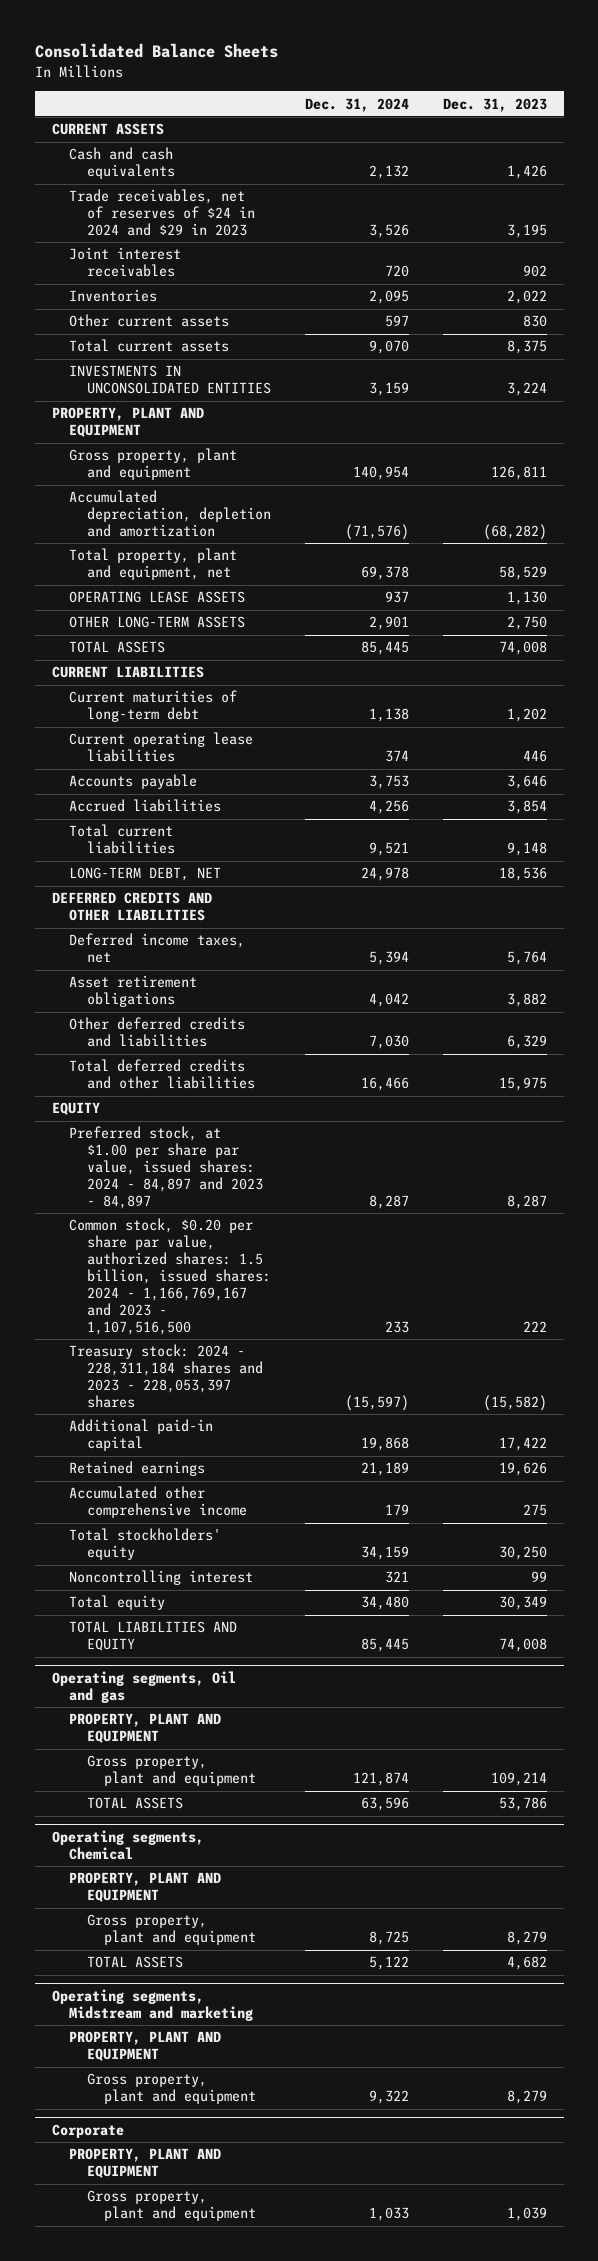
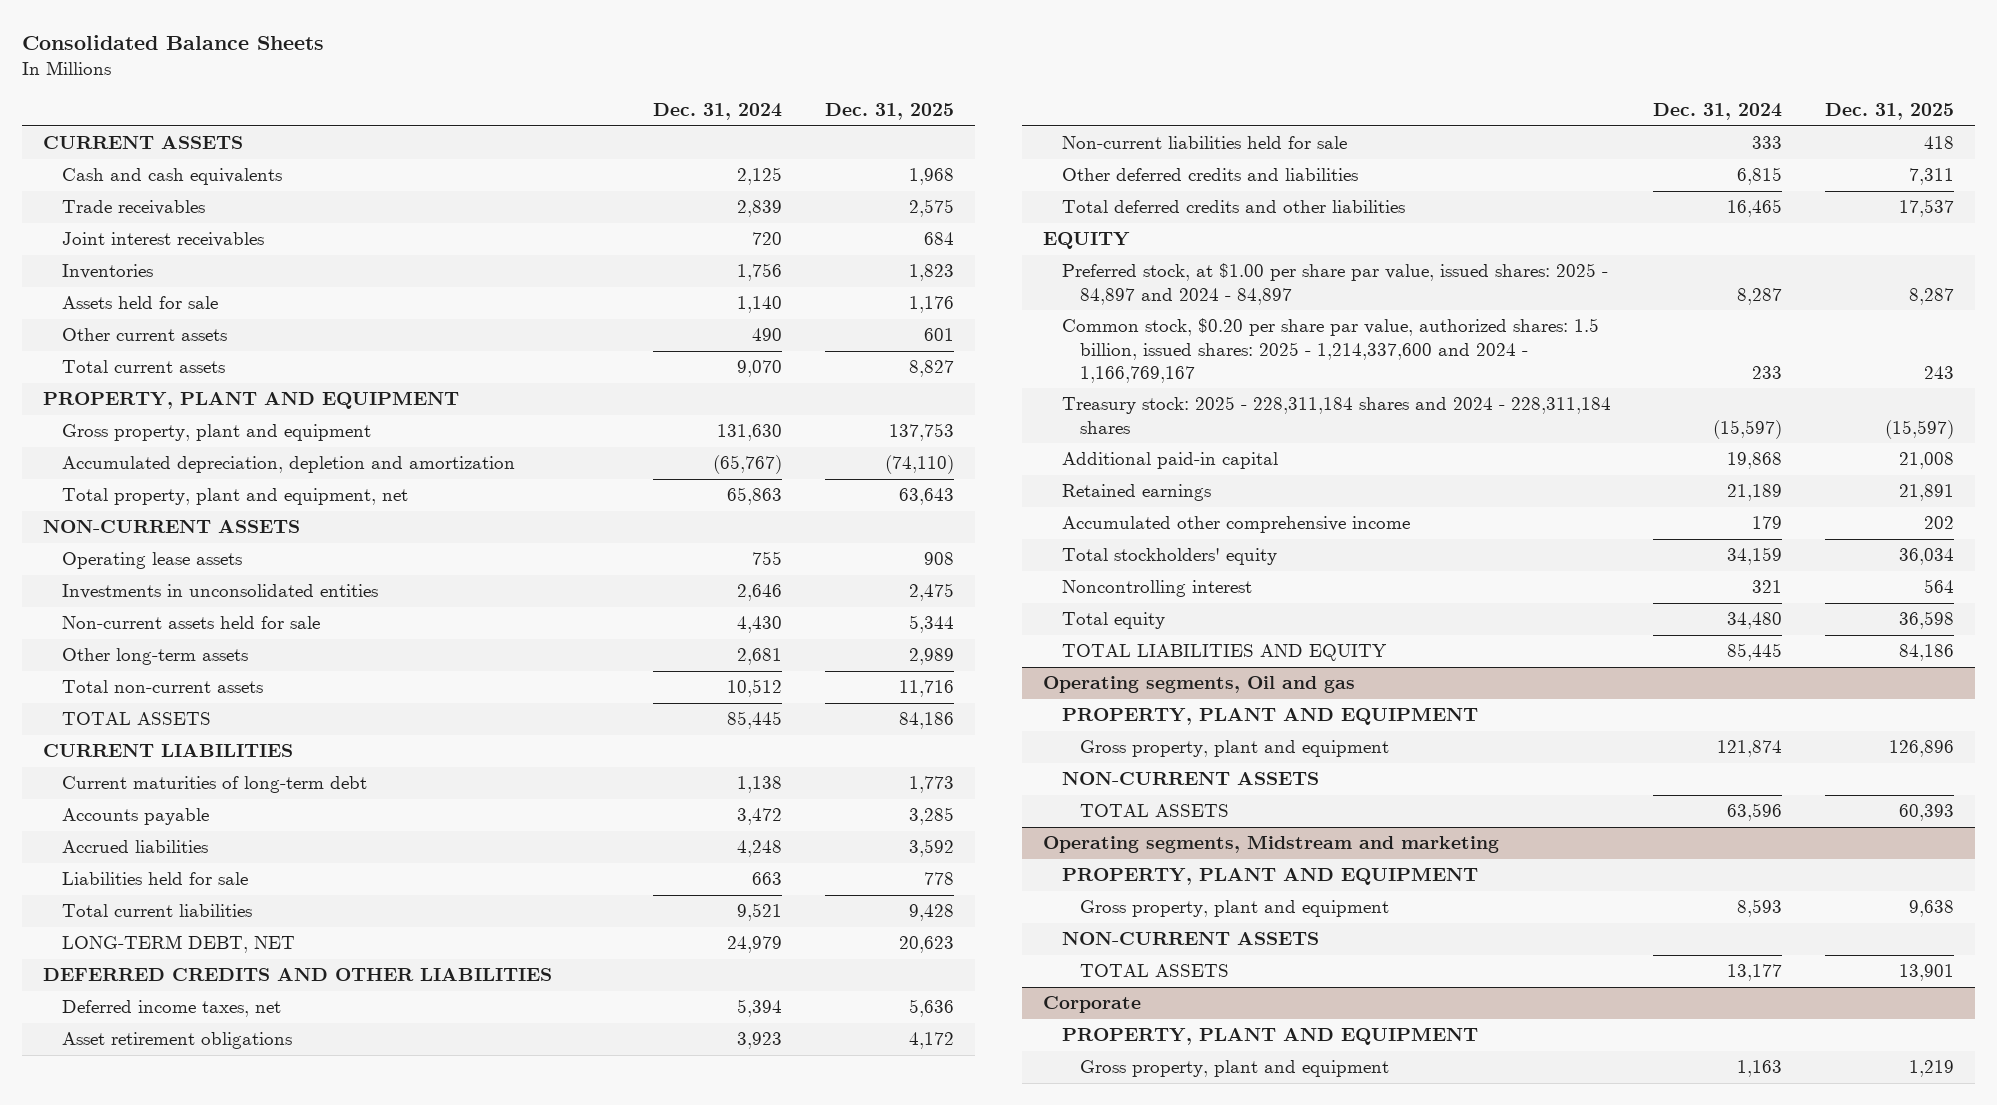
[442,97,547,112] Dec. 31, 2023 -> none
none -> [825,103,955,121] Dec. 31, 2025
[69,189,255,237] Trade receivables, net of reserves of $24 in 2024 and $29 in 2023 -> none
[368,165,409,180] 2,132 -> [737,167,783,186] 2,125
none -> [61,200,205,216] Trade receivables
[368,290,409,305] 2,095 -> [737,263,783,282] 1,756
none -> [61,296,218,310] Assets held for sale
[384,315,409,328] 597 -> [752,328,783,342] 490
[69,365,271,395] INVESTMENTS IN UNCONSOLIDATED ENTITIES -> none
[352,466,409,481] 140,954 -> [717,424,783,442] 131,630
[344,524,409,541] (71,576) -> [713,455,783,475] (65,767)
[360,566,409,581] 69,378 -> [727,487,783,506] 65,863
none -> [43,520,301,534] NON-CURRENT ASSETS
[69,591,246,604] OPERATING LEASE ASSETS -> [61,552,242,570] Operating lease assets
[384,591,409,604] 937 -> [752,551,783,566] 755
none -> [61,584,378,600] Investments in unconsolidated entities
none -> [61,616,320,630] Non-current assets held for sale
[69,616,246,629] OTHER LONG-TERM ASSETS -> [61,648,248,666] Other long-term assets
[368,616,409,631] 2,901 -> [737,648,783,666] 2,681
none -> [61,680,263,694] Total non-current assets
[69,732,254,763] Current operating lease liabilities -> none
[368,775,409,790] 3,753 -> [737,808,783,826] 3,472
[368,800,409,815] 4,256 -> [737,840,783,858] 4,248
none -> [61,872,248,886] Liabilities held for sale
[360,867,409,882] 24,978 -> [727,936,783,954] 24,979
[368,993,409,1008] 4,042 -> [737,1032,783,1050] 3,923
none -> [1061,136,1347,150] Non-current liabilities held for sale
[368,1035,409,1050] 7,030 -> [1737,167,1783,186] 6,815
[360,1077,409,1092] 16,466 -> [1727,199,1783,218] 16,465
[69,1126,263,1209] Preferred stock, at $1.00 per share par value, issued shares: 2024 - 84,897 and 2023 - 84,897 -> [1061,263,1608,305] Preferred stock, at $1.00 per share par value, issued shares: 2025 - 84,897 and 2024 - 84,897
[69,1218,271,1335] Common stock, $0.20 per share par value, authorized shares: 1.5 billion, issued shares: 2024 - 1,166,769,167 and 2023 - 1,107,516,500 -> [1061,318,1599,383] Common stock, $0.20 per share par value, authorized shares: 1.5 billion, issued shares: 2025 - 1,214,337,600 and 2024 - 1,166,769,167
[69,1344,263,1409] Treasury stock: 2024 - 228,311,184 shares and 2023 - 228,053,397 shares -> [1061,396,1611,434] Treasury stock: 2025 - 228,311,184 shares and 2024 - 228,311,184 shares
none -> [1061,772,1319,786] NON-CURRENT ASSETS
[51,1829,204,1860] Operating segments, Chemical -> none
[69,1872,222,1903] PROPERTY, PLANT AND EQUIPMENT -> none
[86,1914,257,1946] Gross property, plant and equipment -> none
[86,1956,183,1969] TOTAL ASSETS -> none
[368,2090,409,2105] 9,322 -> [1737,899,1783,918] 8,593
none -> [1061,932,1319,946] NON-CURRENT ASSETS
none -> [1080,964,1230,978] TOTAL ASSETS
[368,2207,409,2222] 1,033 -> [1737,1060,1783,1078] 1,163

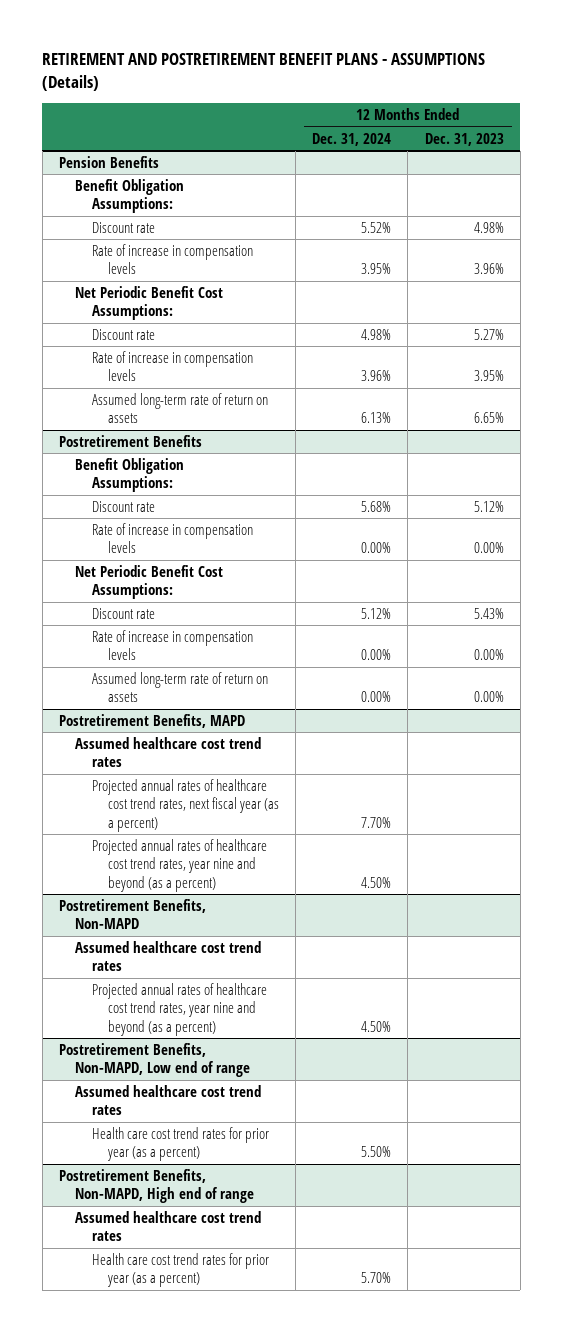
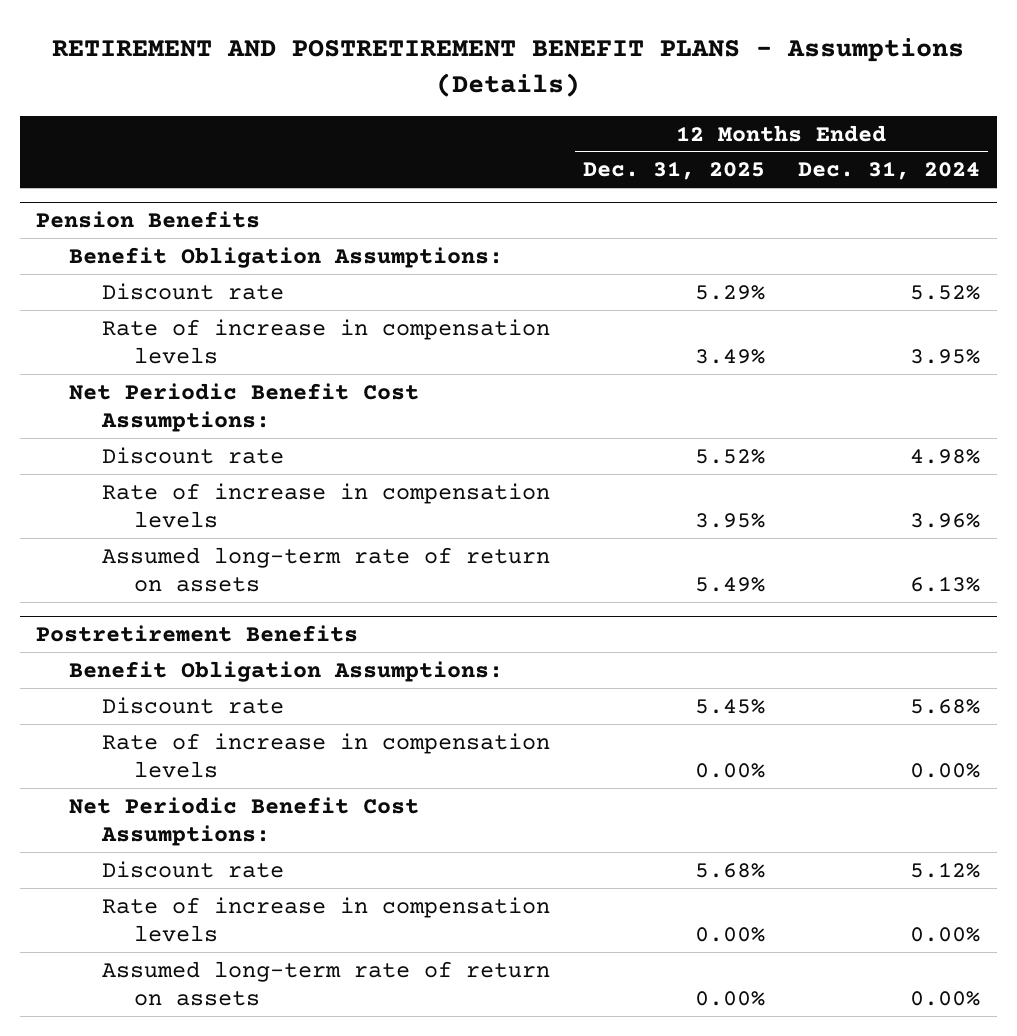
[42,53,486,92] RETIREMENT AND POSTRETIREMENT BENEFIT PLANS - ASSUMPTIONS (Details) -> [52,38,965,98] RETIREMENT AND POSTRETIREMENT BENEFIT PLANS - Assumptions (Details)
[424,132,504,146] Dec. 31, 2023 -> none
none -> [582,161,765,181] Dec. 31, 2025
[58,713,245,728] Postretirement Benefits, MAPD -> none
[75,736,262,768] Assumed healthcare cost trend rates -> none
[91,778,280,832] Projected annual rates of healthcare cost trend rates, next fiscal year (as a percent) -> none
[91,838,267,892] Projected annual rates of healthcare cost trend rates, year nine and beyond (as a percent) -> none
[58,898,206,930] Postretirement Benefits, Non-MAPD -> none
[75,940,262,972] Assumed healthcare cost trend rates -> none
[91,982,267,1036] Projected annual rates of healthcare cost trend rates, year nine and beyond (as a percent) -> none
[58,1042,251,1078] Postretirement Benefits, Non-MAPD, Low end of range -> none
[75,1084,262,1116] Assumed healthcare cost trend rates -> none
[91,1126,269,1162] Health care cost trend rates for prior year (as a percent) -> none
[58,1168,255,1204] Postretirement Benefits, Non-MAPD, High end of range -> none
[75,1210,262,1242] Assumed healthcare cost trend rates -> none
[91,1252,269,1288] Health care cost trend rates for prior year (as a percent) -> none

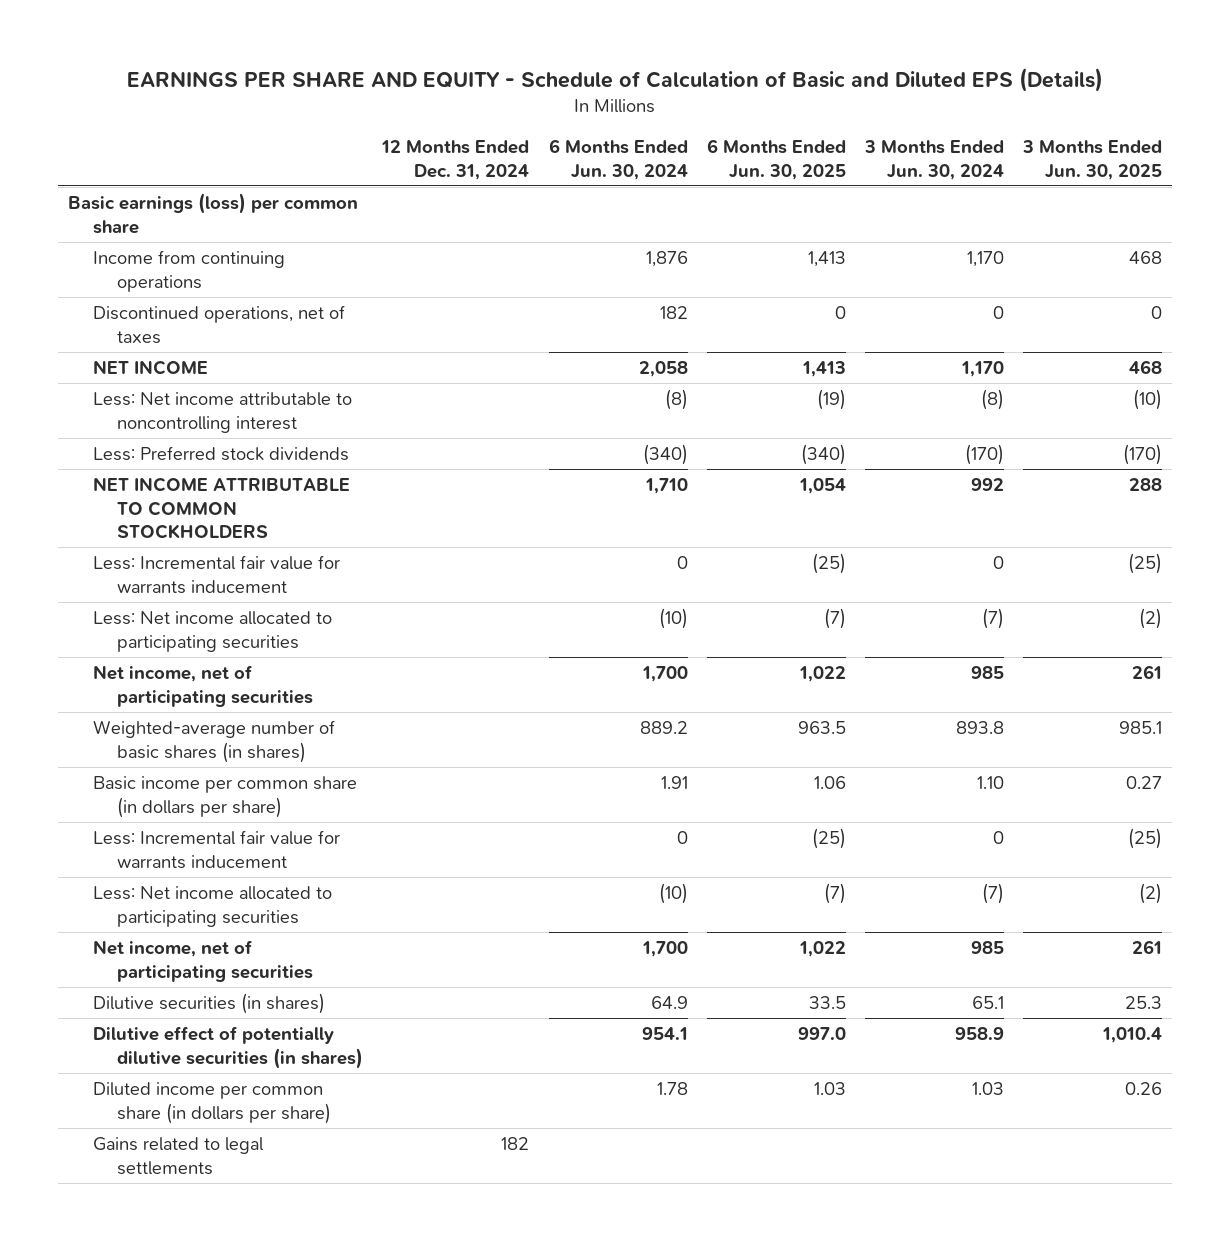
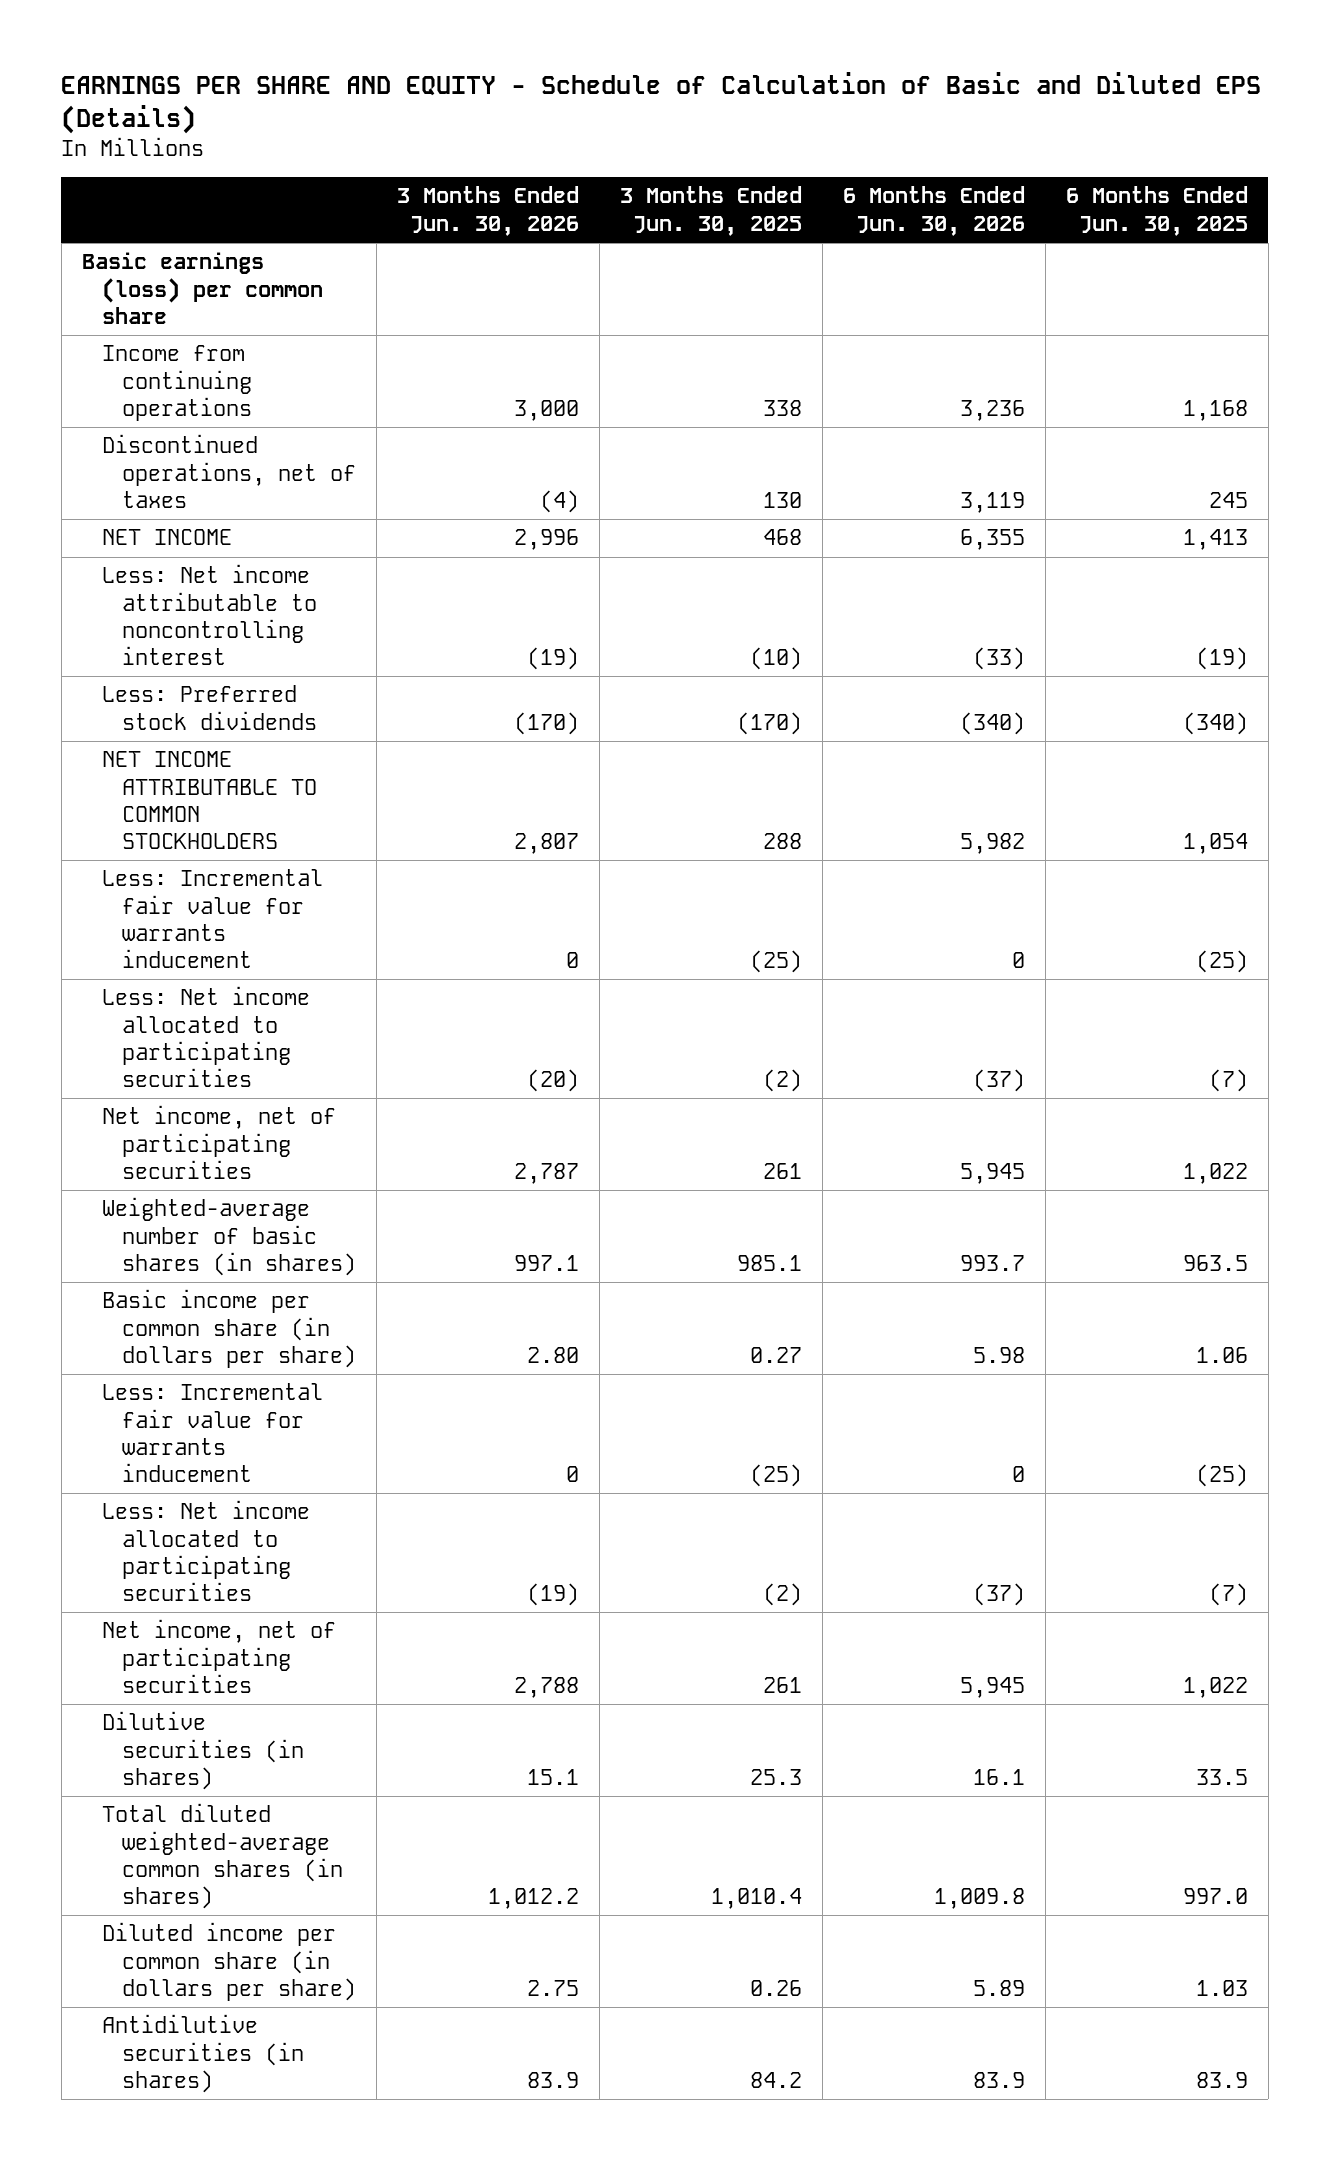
[381,139,530,180] 12 Months Ended Dec. 31, 2024 -> none
[548,138,688,180] 6 Months Ended Jun. 30, 2024 -> none
[863,139,1004,180] 3 Months Ended Jun. 30, 2024 -> none
none -> [396,186,579,236] 3 Months Ended Jun. 30, 2026
none -> [842,186,1025,236] 6 Months Ended Jun. 30, 2026
[807,250,846,267] 1,413 -> [1182,399,1248,421] 1,168
[1129,250,1163,264] 468 -> [762,399,802,416] 338
[834,305,846,319] 0 -> [1208,491,1248,508] 245
[1151,305,1163,319] 0 -> [762,491,802,508] 130
[92,1025,364,1069] Dilutive effect of potentially dilutive securities (in shares) -> [101,1803,343,1909] Total diluted weighted-average common shares (in shares)
[92,1136,263,1175] Gains related to legal settlements -> none
none -> [101,2014,304,2093] Antidilutive securities (in shares)

